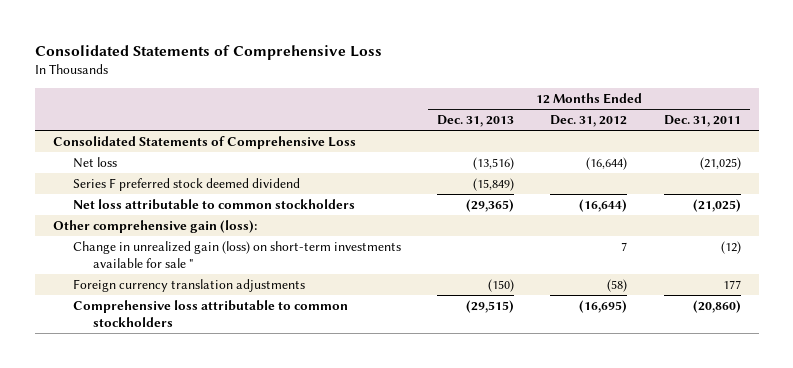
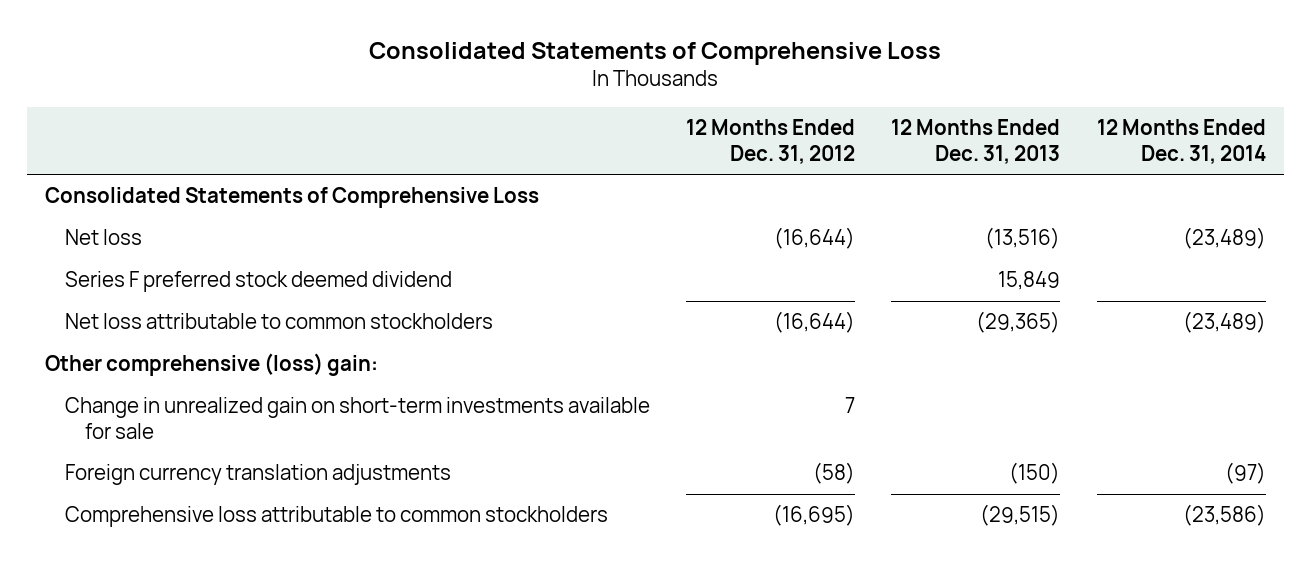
[663,115,741,128] Dec. 31, 2011 -> none
none -> [1096,119,1266,164] 12 Months Ended Dec. 31, 2014
[473,178,515,192] (15,849) -> [998,271,1061,291] 15,849
[52,220,257,234] Other comprehensive gain (loss): -> [44,353,378,377] Other comprehensive (loss) gain:
[72,241,401,268] Change in unrealized gain (loss) on short-term investments available for sale " -> [64,397,650,439] Change in unrealized gain on short-term investments available for sale

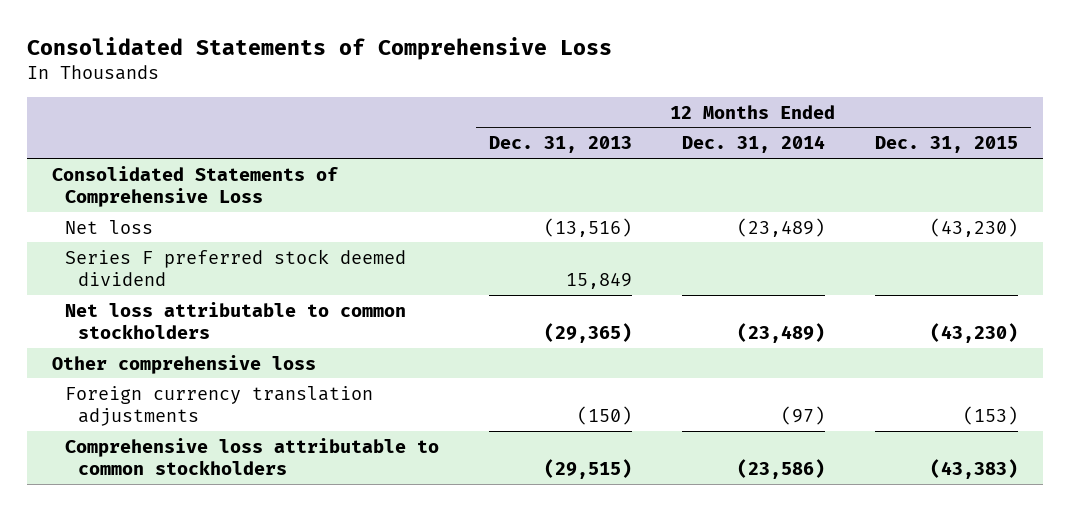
[686,119,856,164] 12 Months Ended Dec. 31, 2012 -> none
none -> [875,136,1019,154] Dec. 31, 2015
[64,397,650,439] Change in unrealized gain on short-term investments available for sale -> none
[44,353,378,377] Other comprehensive (loss) gain: -> [51,354,316,374] Other comprehensive loss

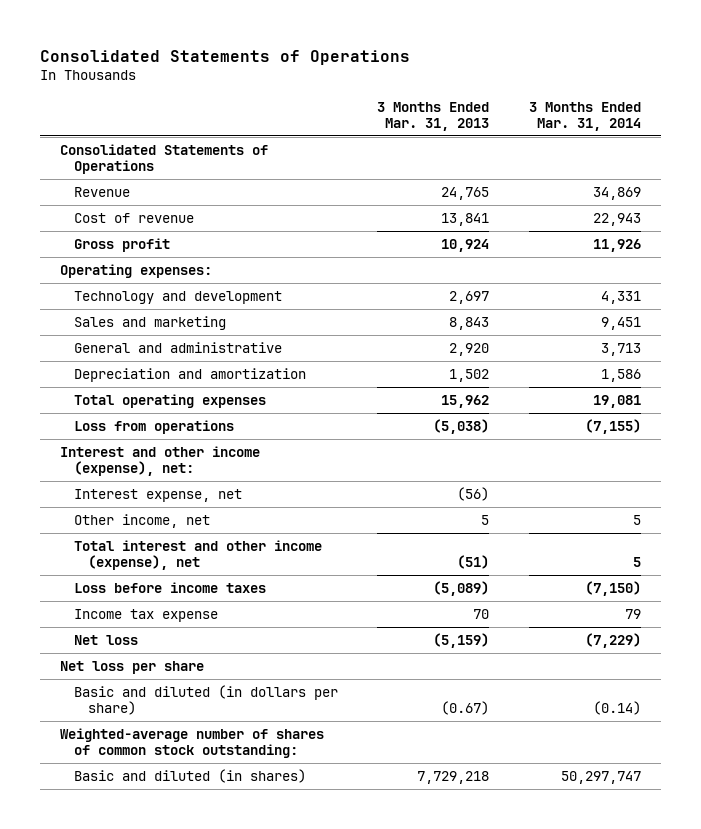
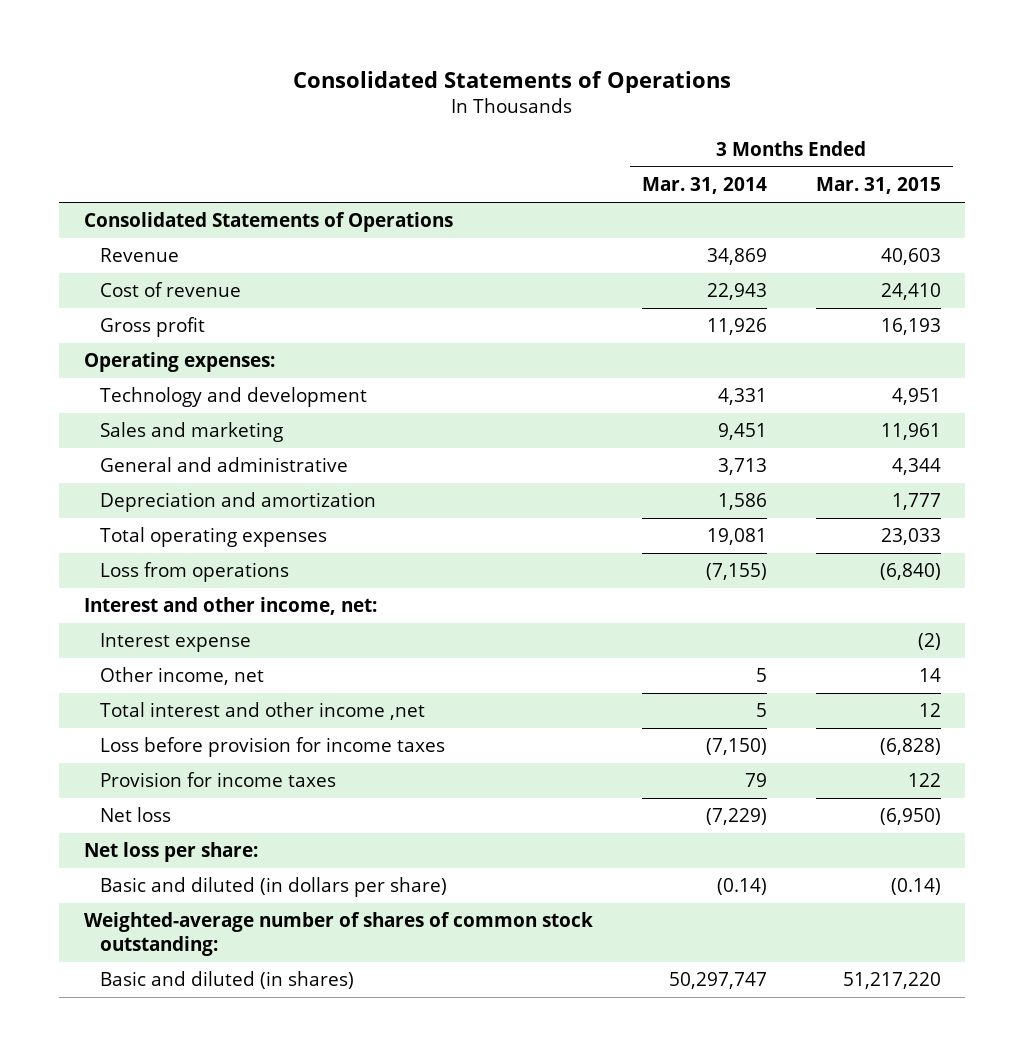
[377,101,490,131] 3 Months Ended Mar. 31, 2013 -> none
none -> [815,177,941,195] Mar. 31, 2015
[59,445,260,476] Interest and other income (expense), net: -> [83,597,377,616] Interest and other income, net:
[73,488,242,502] Interest expense, net -> [100,633,252,653] Interest expense
[73,539,322,570] Total interest and other income (expense), net -> [100,702,426,721] Total interest and other income ,net
[73,581,266,593] Loss before income taxes -> [100,737,446,758] Loss before provision for income taxes
[73,608,218,622] Income tax expense -> [100,772,337,788] Provision for income taxes
[59,660,204,674] Net loss per share -> [83,842,258,863] Net loss per share:

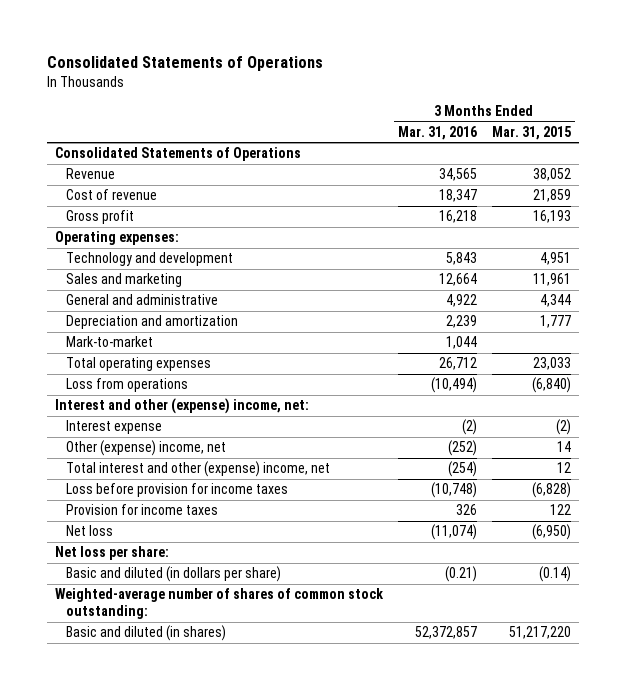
[641,177,767,195] Mar. 31, 2014 -> none
none -> [397,125,477,140] Mar. 31, 2016
[880,248,941,266] 40,603 -> [532,168,571,182] 38,052
[880,283,941,301] 24,410 -> [532,189,571,203] 21,859
none -> [66,336,154,348] Mark-to-market
[83,597,377,616] Interest and other income, net: -> [54,398,309,415] Interest and other (expense) income, net:
[100,667,265,686] Other income, net -> [66,440,227,457] Other (expense) income, net
[100,702,426,721] Total interest and other income ,net -> [66,461,331,478] Total interest and other (expense) income, net

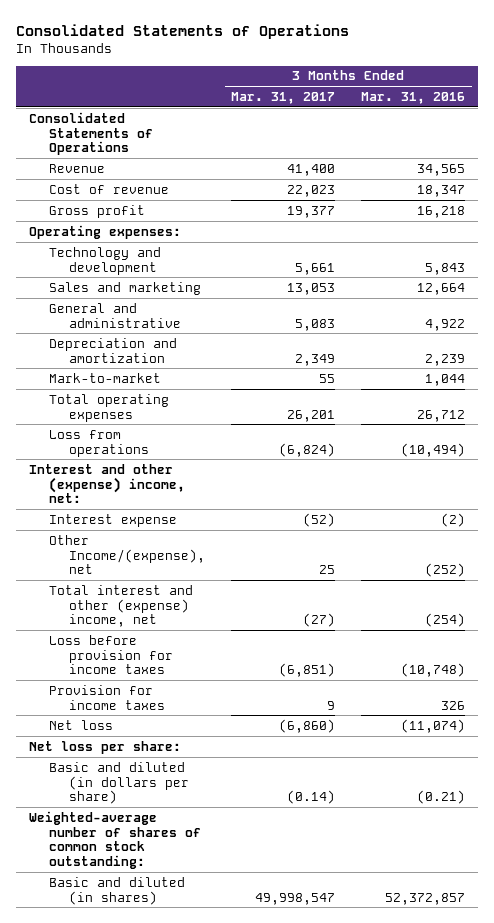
[491,125,571,140] Mar. 31, 2015 -> none
none -> [231,92,336,105] Mar. 31, 2017
[66,440,227,457] Other (expense) income, net -> [48,534,206,575] Other Income/(expense), net

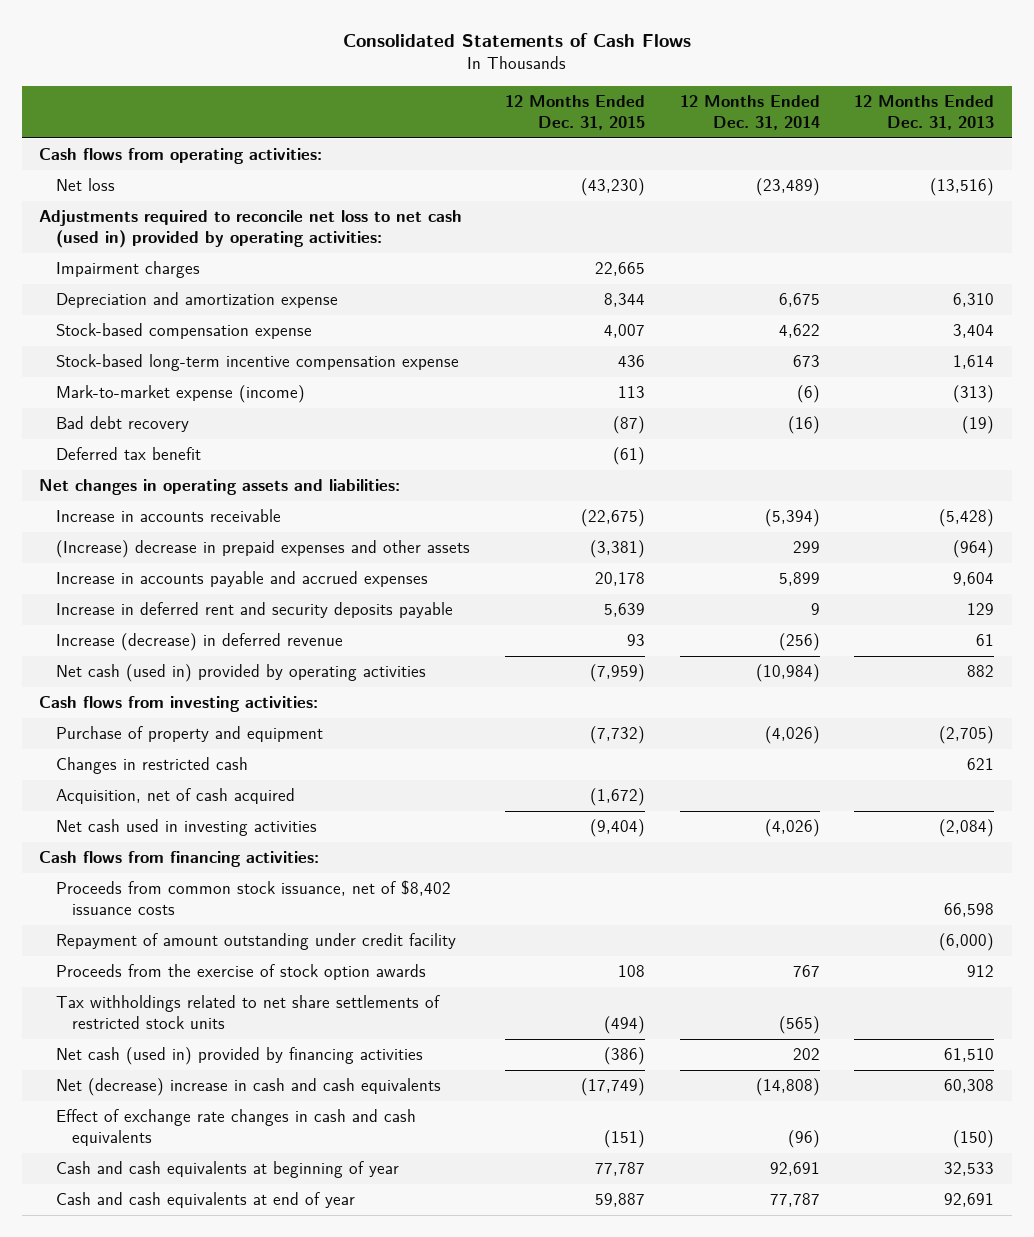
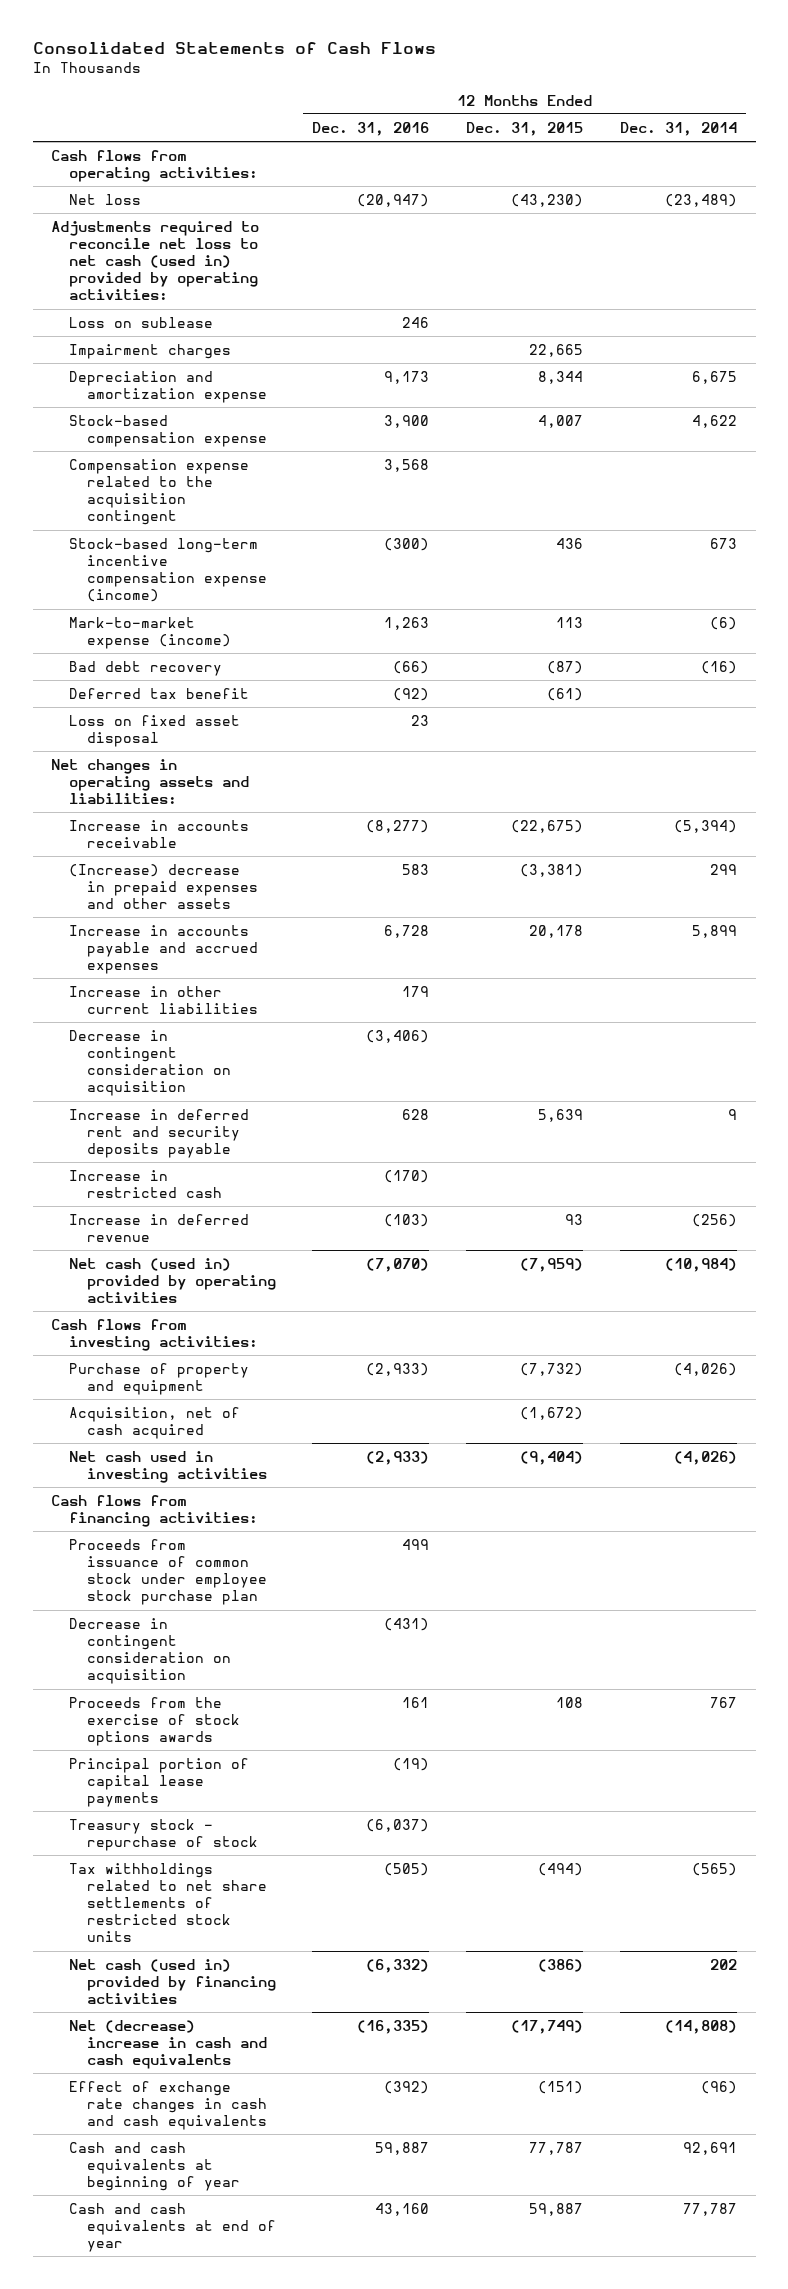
[854,94,995,130] 12 Months Ended Dec. 31, 2013 -> none
none -> [312,121,430,136] Dec. 31, 2016
none -> [68,316,213,328] Loss on sublease
none -> [68,458,249,526] Compensation expense related to the acquisition contingent
[55,354,459,372] Stock-based long-term incentive compensation expense -> [68,537,267,603] Stock-based long-term incentive compensation expense (income)
none -> [68,714,240,747] Loss on fixed asset disposal
none -> [68,985,258,1014] Increase in other current liabilities
none -> [68,1029,231,1097] Decrease in contingent consideration on acquisition
none -> [68,1169,222,1198] Increase in restricted cash
[55,633,343,652] Increase (decrease) in deferred revenue -> [68,1213,249,1242] Increase in deferred revenue
[55,757,248,775] Changes in restricted cash -> none
[55,880,451,916] Proceeds from common stock issuance, net of $8,402 issuance costs -> none
[55,933,456,951] Repayment of amount outstanding under credit facility -> none
none -> [68,1538,267,1606] Proceeds from issuance of common stock under employee stock purchase plan
none -> [68,1617,231,1685] Decrease in contingent consideration on acquisition
[55,964,426,981] Proceeds from the exercise of stock option awards -> [68,1696,240,1747] Proceeds from the exercise of stock options awards
none -> [68,1757,249,1808] Principal portion of capital lease payments
none -> [68,1818,258,1851] Treasury stock - repurchase of stock

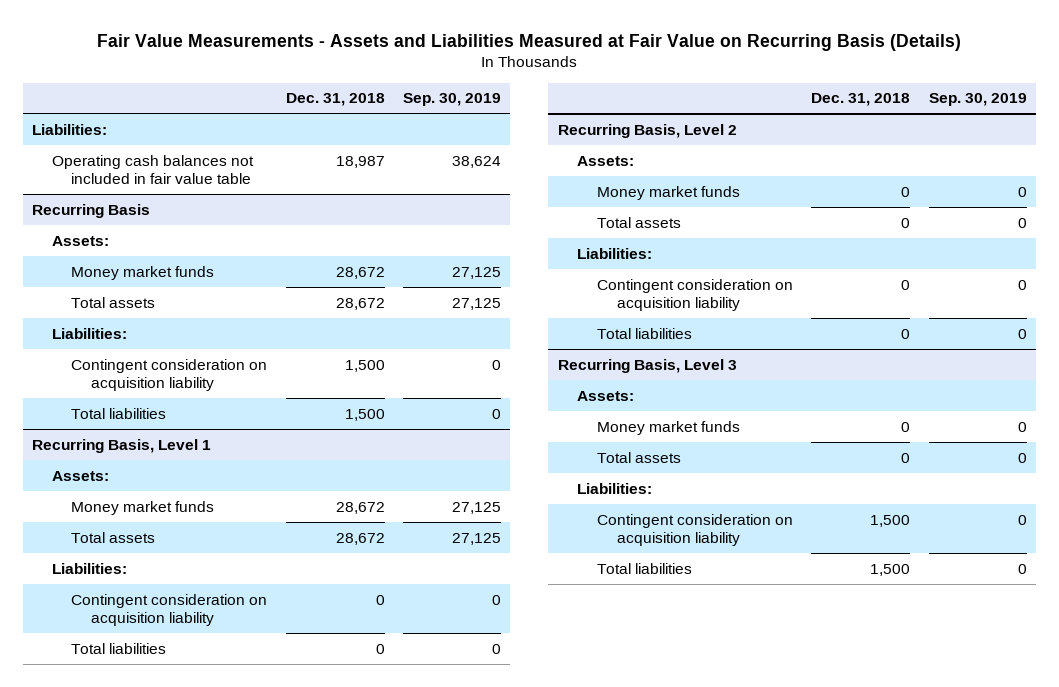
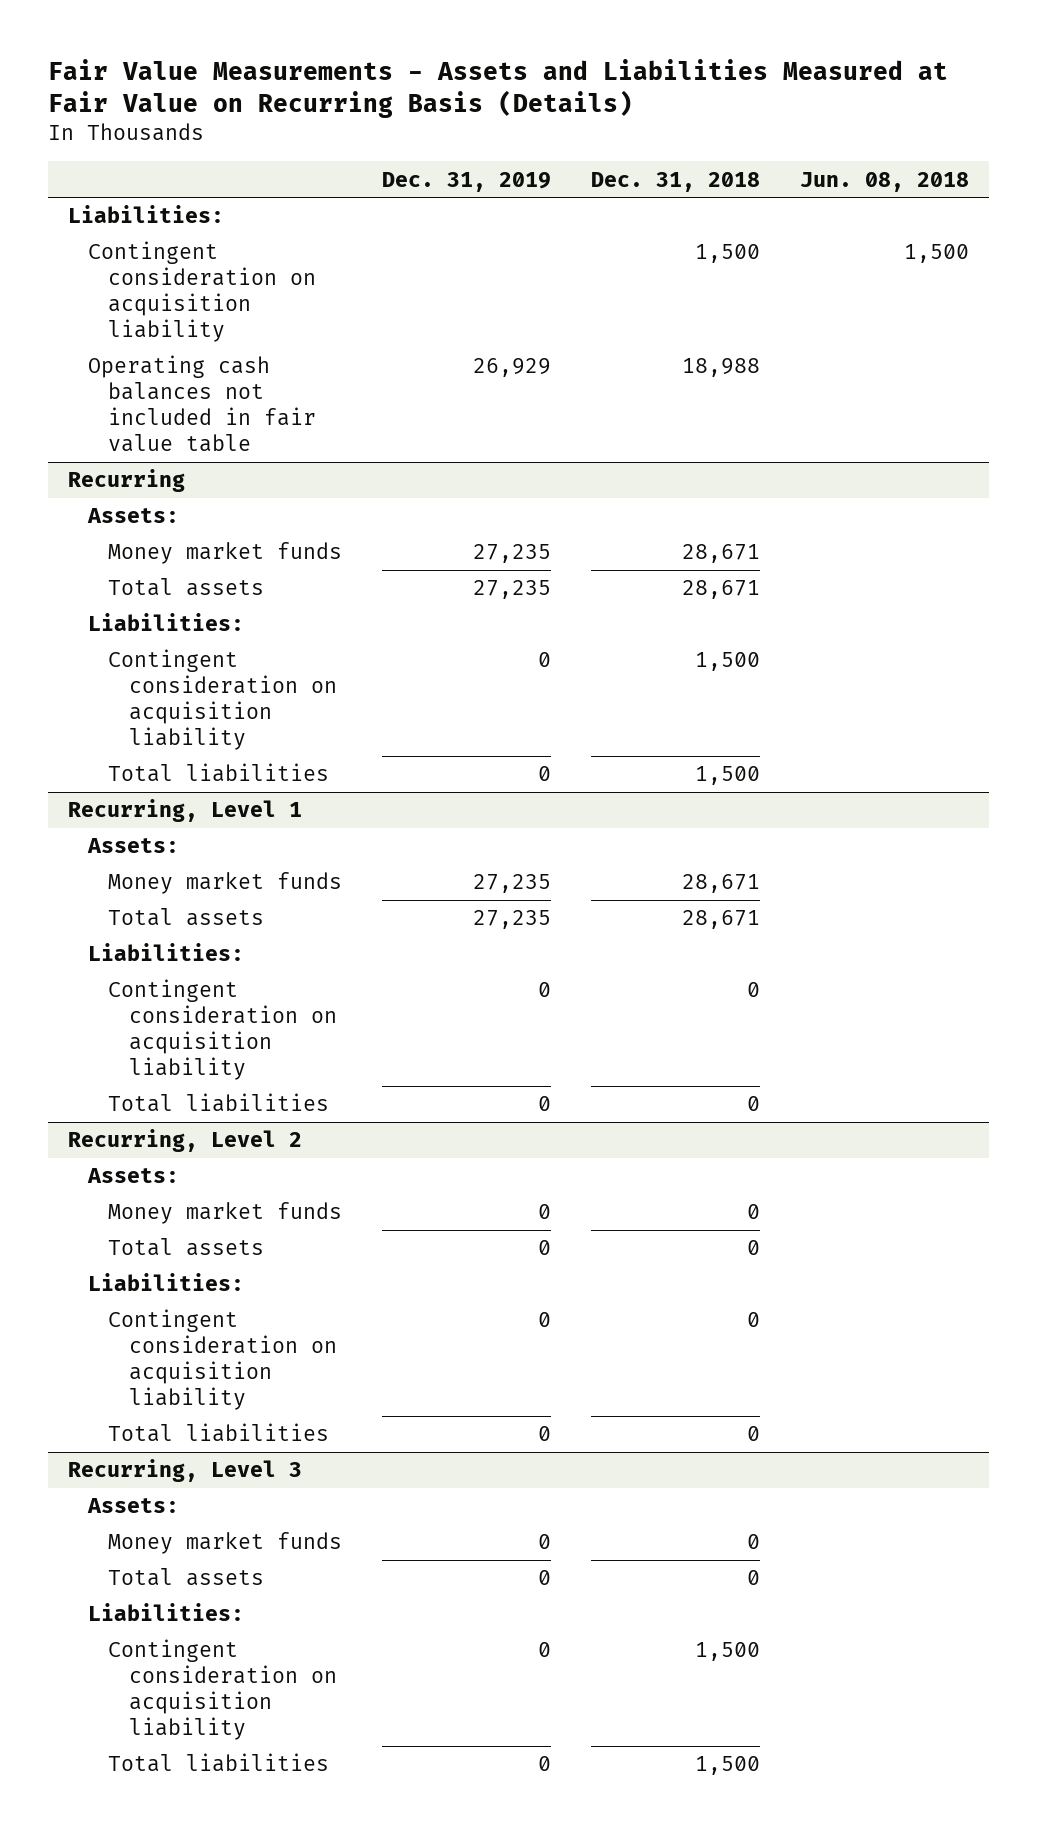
[403,93,502,107] Sep. 30, 2019 -> none
none -> [382,171,552,192] Dec. 31, 2019
none -> [800,171,970,192] Jun. 08, 2018
none -> [87,241,317,343] Contingent consideration on acquisition liability
[335,155,385,168] 18,987 -> [682,358,761,378] 18,988
[32,203,151,218] Recurring Basis -> [67,469,185,493] Recurring
[335,266,385,279] 28,672 -> [682,544,761,564] 28,671
[335,297,385,310] 28,672 -> [682,580,761,600] 28,671
[32,438,212,453] Recurring Basis, Level 1 -> [67,799,302,823] Recurring, Level 1
[335,501,385,514] 28,672 -> [682,874,761,894] 28,671
[335,532,385,545] 28,672 -> [682,910,761,930] 28,671
[557,123,737,138] Recurring Basis, Level 2 -> [67,1129,302,1153] Recurring, Level 2
[557,358,737,373] Recurring Basis, Level 3 -> [67,1459,302,1483] Recurring, Level 3

